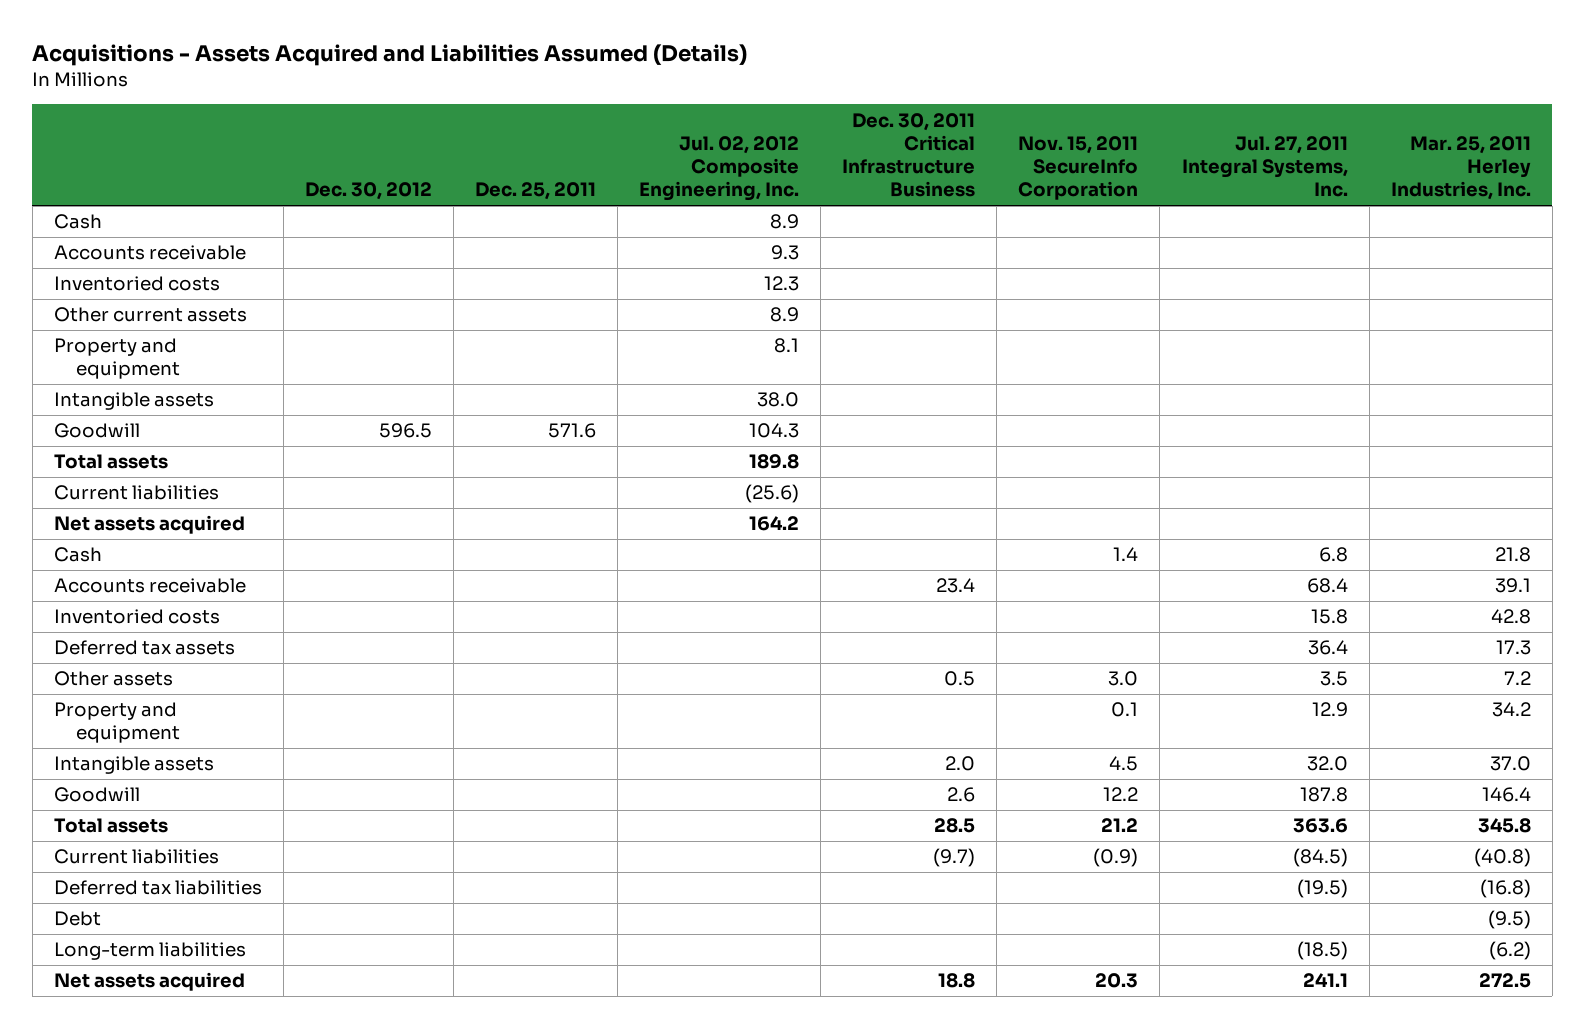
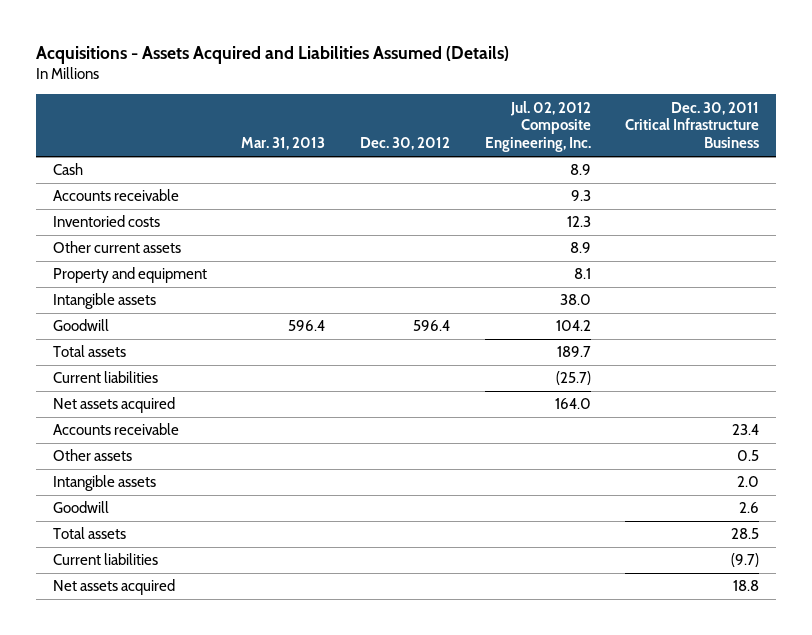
[474,182,596,201] Dec. 25, 2011 -> none
[1018,135,1139,201] Nov. 15, 2011 SecureInfo Corporation -> none
[1181,135,1348,198] Jul. 27, 2011 Integral Systems, Inc. -> none
[1390,135,1531,201] Mar. 25, 2011 Herley Industries, Inc. -> none
none -> [241,137,326,151] Mar. 31, 2013
[53,547,102,563] Cash -> none
[378,423,432,439] 596.5 -> [412,320,450,332] 596.4
[749,423,800,439] 104.3 -> [555,320,591,332] 104.2
[749,454,800,470] 189.8 -> [556,346,591,358] 189.7
[745,484,800,504] (25.6) -> [555,371,591,386] (25.7)
[749,516,800,532] 164.2 -> [554,398,591,410] 164.0
[53,609,220,625] Inventoried costs -> none
[53,640,235,656] Deferred tax assets -> none
[53,702,180,744] Property and equipment -> none
[53,880,262,896] Deferred tax liabilities -> none
[53,911,101,927] Debt -> none
[53,942,246,961] Long-term liabilities -> none

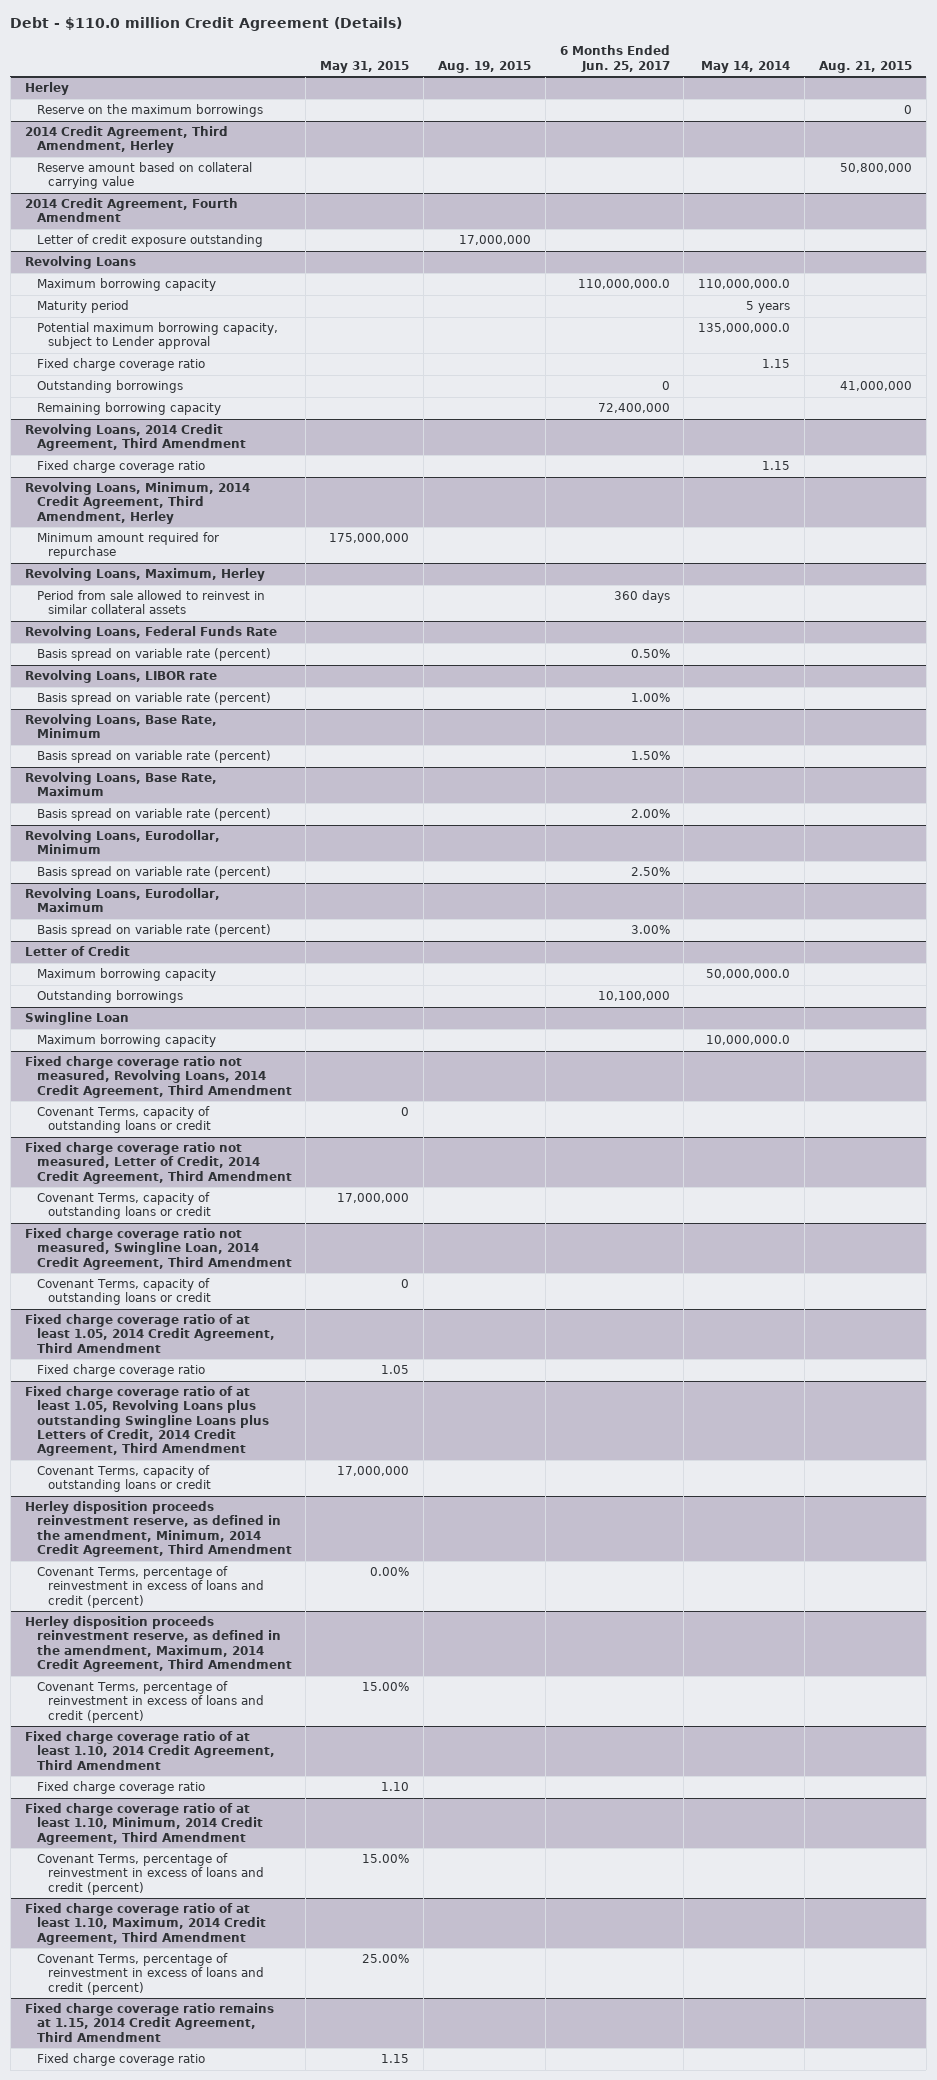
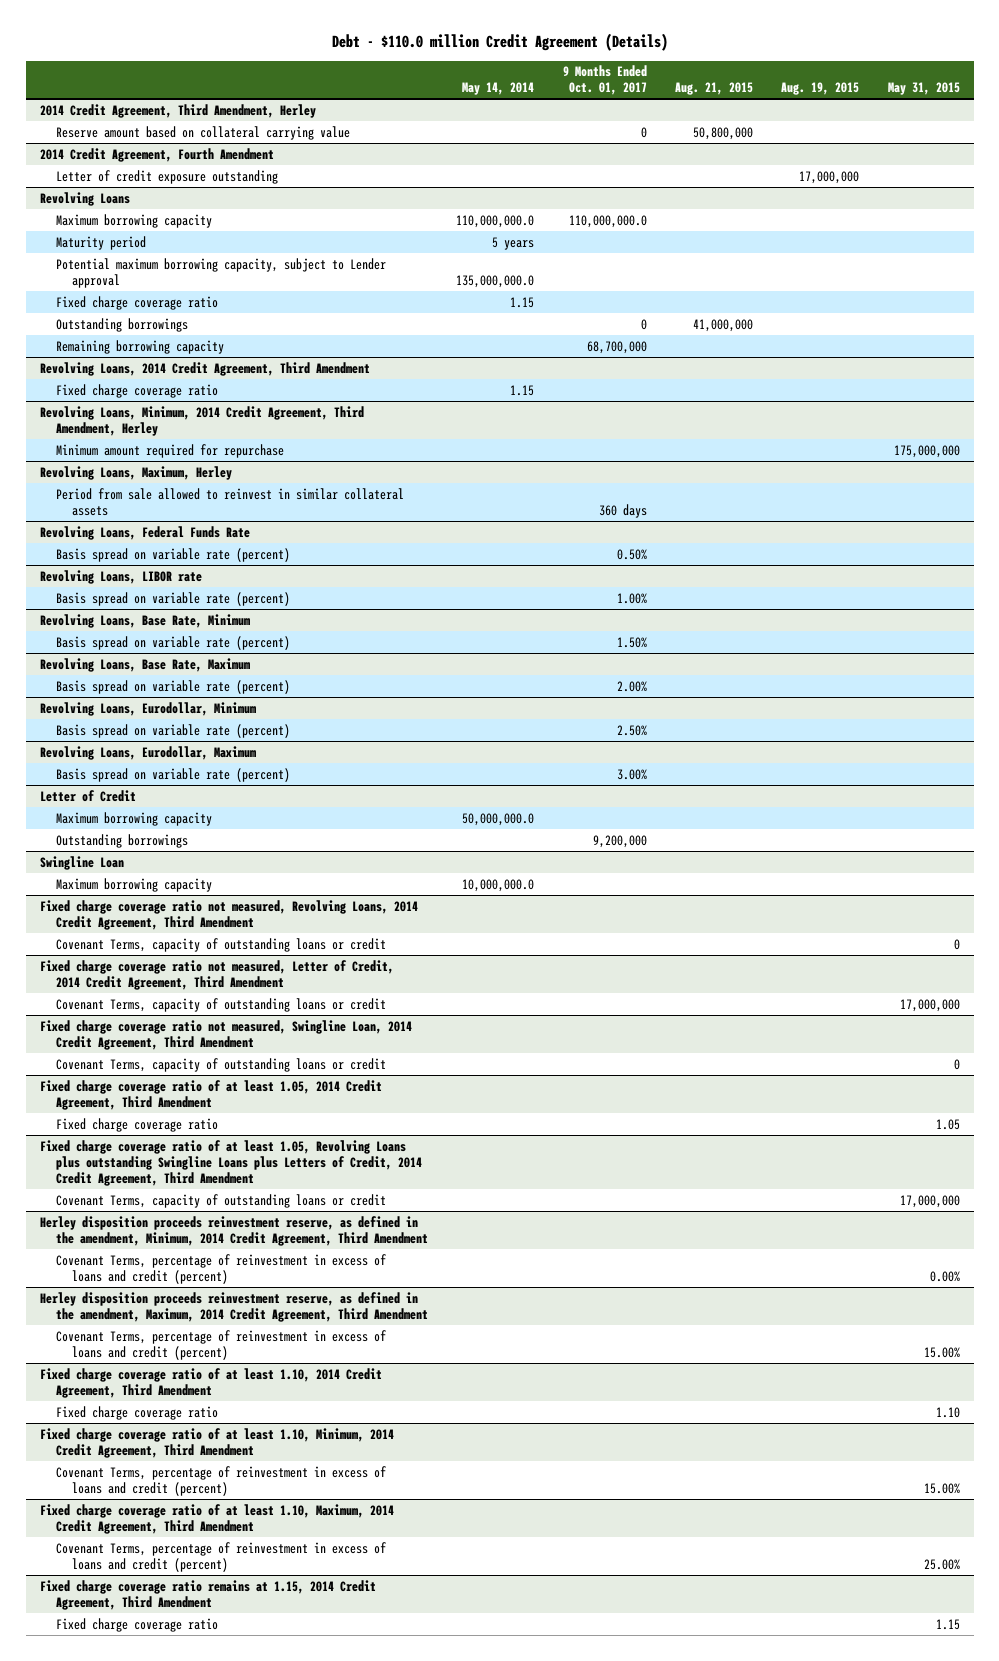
[559,45,670,72] 6 Months Ended Jun. 25, 2017 -> none
none -> [562,65,647,96] 9 Months Ended Oct. 01, 2017
[24,82,69,96] Herley -> none
[36,104,263,118] Reserve on the maximum borrowings -> none

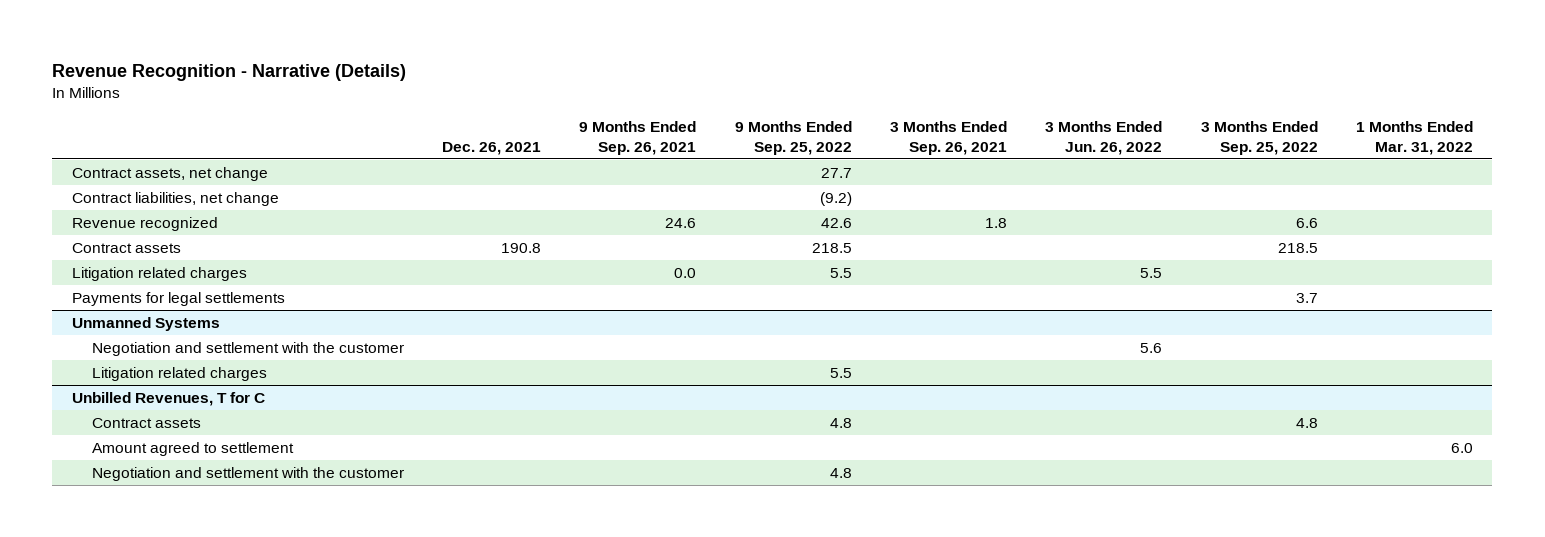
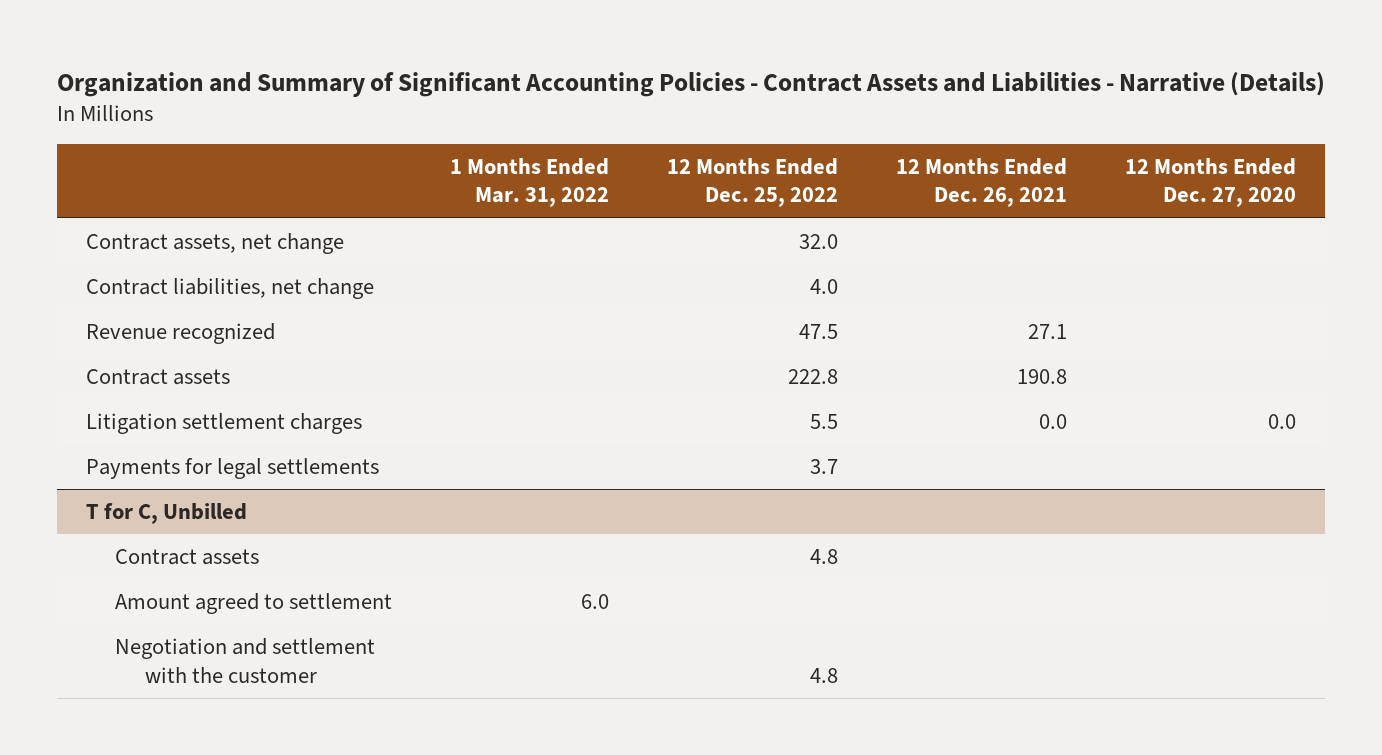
[52,63,407,81] Revenue Recognition - Narrative (Details) -> [56,72,1325,98] Organization and Summary of Significant Accounting Policies - Contract Assets and Liabilities - Narrative (Details)
[441,141,541,155] Dec. 26, 2021 -> none
[579,120,697,155] 9 Months Ended Sep. 26, 2021 -> none
[734,120,852,155] 9 Months Ended Sep. 25, 2022 -> none
[889,120,1007,155] 3 Months Ended Sep. 26, 2021 -> none
[1045,120,1163,155] 3 Months Ended Jun. 26, 2022 -> none
[1200,120,1318,155] 3 Months Ended Sep. 25, 2022 -> none
none -> [667,157,839,208] 12 Months Ended Dec. 25, 2022
none -> [896,157,1068,208] 12 Months Ended Dec. 26, 2021
none -> [1125,157,1297,208] 12 Months Ended Dec. 27, 2020
[71,267,247,282] Litigation related charges -> [85,412,362,434] Litigation settlement charges
[71,317,220,332] Unmanned Systems -> none
[91,342,404,357] Negotiation and settlement with the customer -> none
[91,367,267,382] Litigation related charges -> none
[71,392,265,407] Unbilled Revenues, T for C -> [85,502,247,524] T for C, Unbilled

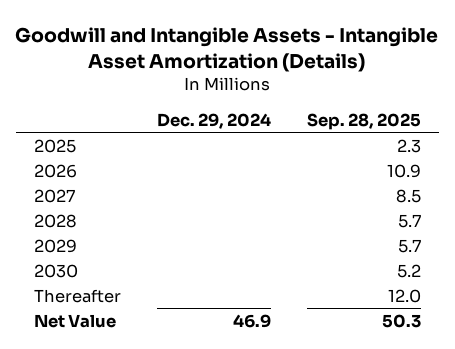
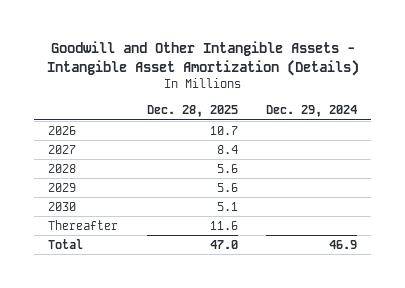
[15,26,439,72] Goodwill and Intangible Assets - Intangible Asset Amortization (Details) -> [46,40,359,76] Goodwill and Other Intangible Assets - Intangible Asset Amortization (Details)
[307,112,422,130] Sep. 28, 2025 -> none
none -> [146,105,238,118] Dec. 28, 2025
[33,138,76,153] 2025 -> none
[33,313,116,328] Net Value -> [48,238,84,249] Total

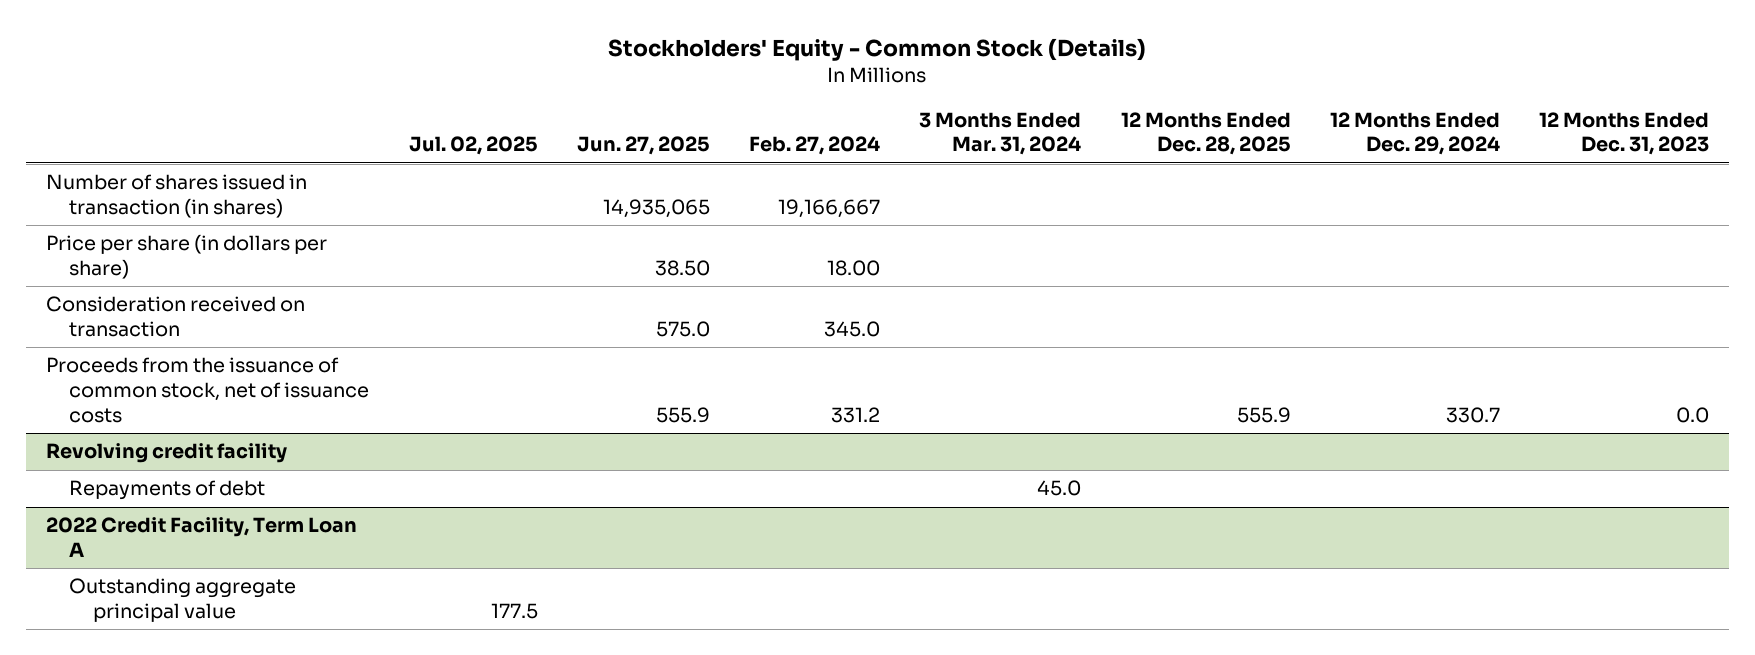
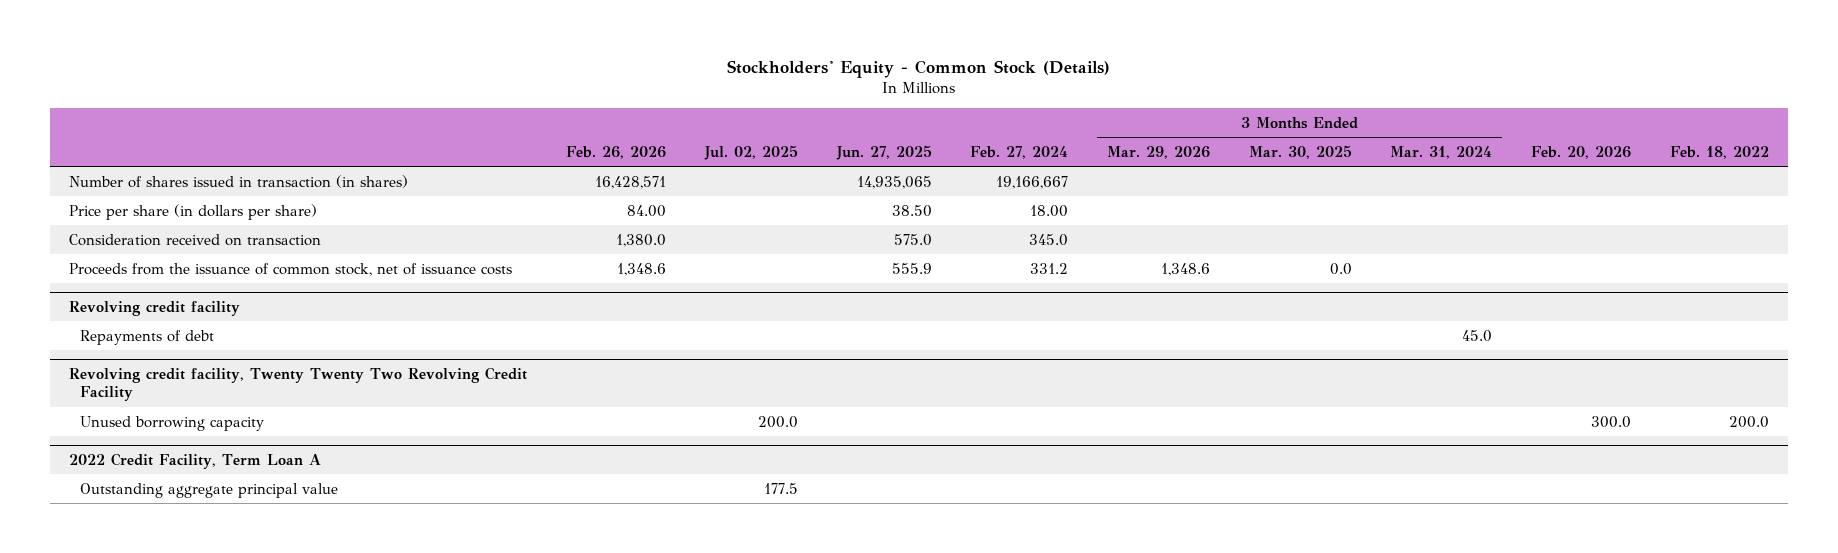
[1120,111,1291,156] 12 Months Ended Dec. 28, 2025 -> none
[1330,111,1501,156] 12 Months Ended Dec. 29, 2024 -> none
[1539,111,1710,156] 12 Months Ended Dec. 31, 2023 -> none
none -> [566,145,667,159] Feb. 26, 2026
none -> [1106,145,1210,159] Mar. 29, 2026
none -> [1248,144,1352,159] Mar. 30, 2025
none -> [1531,145,1632,159] Feb. 20, 2026
none -> [1669,145,1769,159] Feb. 18, 2022
none -> [69,366,528,402] Revolving credit facility, Twenty Twenty Two Revolving Credit Facility
none -> [79,415,264,431] Unused borrowing capacity

